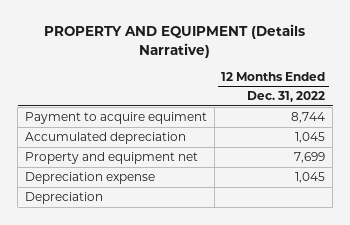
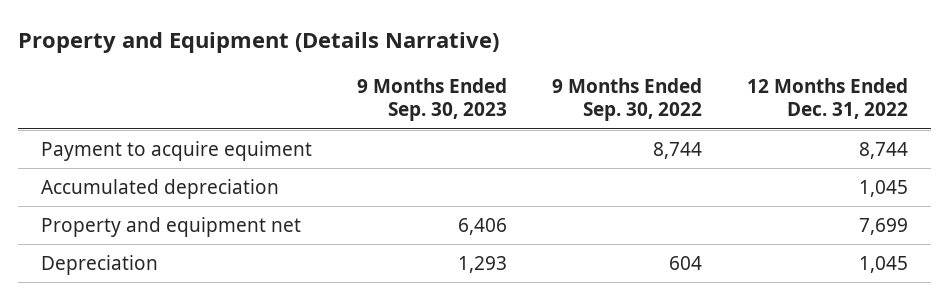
[44,24,306,58] PROPERTY AND EQUIPMENT (Details Narrative) -> [18,31,500,53] Property and Equipment (Details Narrative)
none -> [356,77,507,122] 9 Months Ended Sep. 30, 2023
none -> [552,77,703,122] 9 Months Ended Sep. 30, 2022
[24,192,103,205] Depreciation -> none
[24,172,155,185] Depreciation expense -> [40,254,158,275] Depreciation

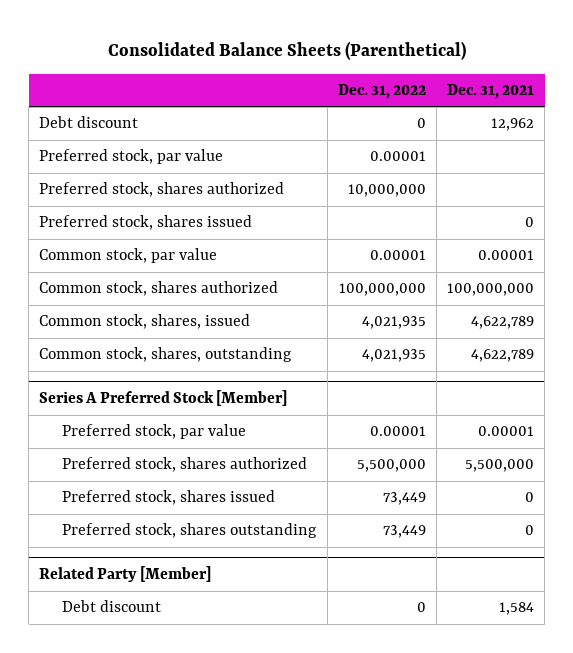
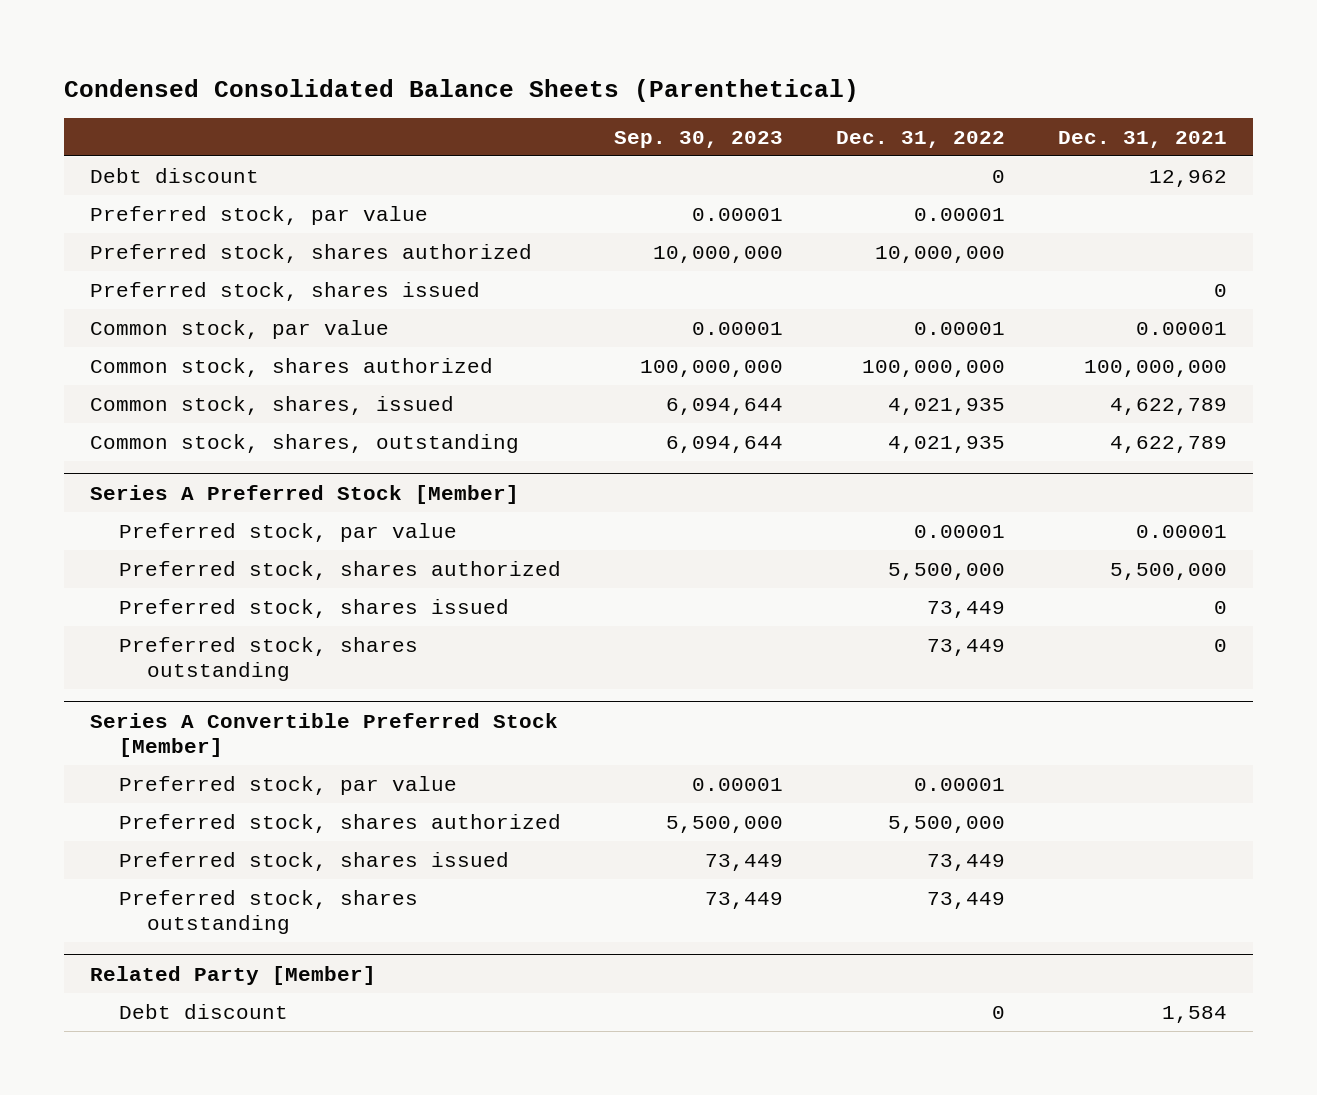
[107,41,466,61] Consolidated Balance Sheets (Parenthetical) -> [63,78,859,102] Condensed Consolidated Balance Sheets (Parenthetical)
none -> [613,130,783,148] Sep. 30, 2023
none -> [90,712,559,757] Series A Convertible Preferred Stock [Member]
none -> [118,776,457,796] Preferred stock, par value
none -> [118,814,561,834] Preferred stock, shares authorized
none -> [118,852,509,872] Preferred stock, shares issued
none -> [118,890,418,935] Preferred stock, shares outstanding

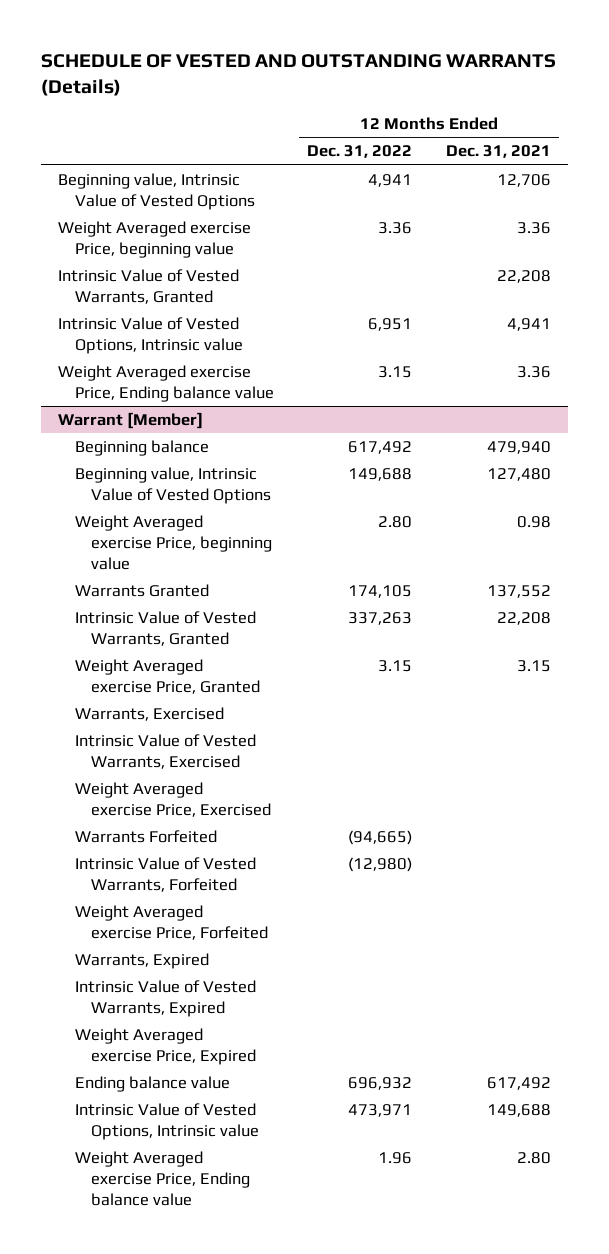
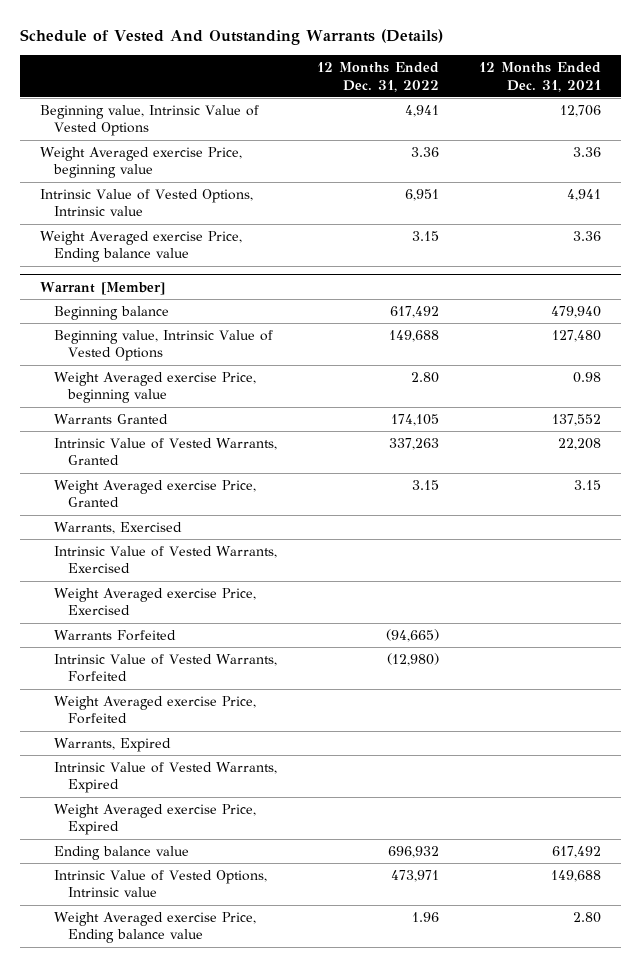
[41,54,557,97] SCHEDULE OF VESTED AND OUTSTANDING WARRANTS (Details) -> [19,29,443,46] Schedule of Vested And Outstanding Warrants (Details)
[57,269,239,305] Intrinsic Value of Vested Warrants, Granted -> none

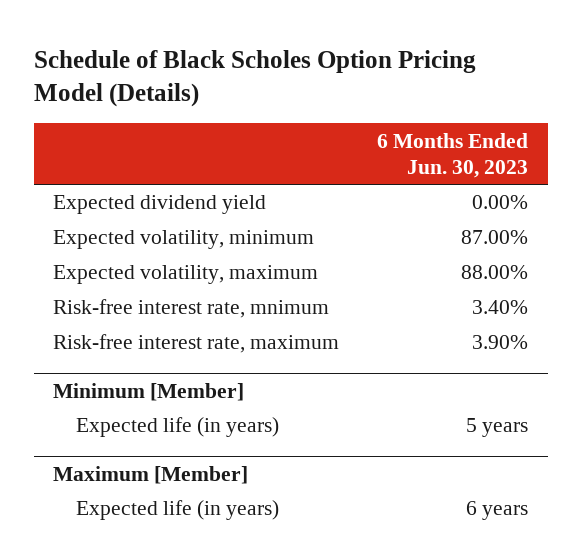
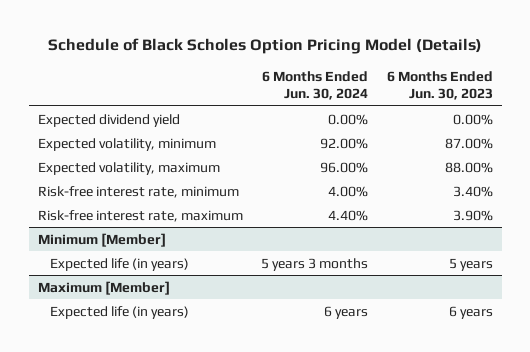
none -> [262,70,369,101] 6 Months Ended Jun. 30, 2024
[53,299,330,319] Risk-free interest rate, mnimum -> [37,185,239,198] Risk-free interest rate, minimum

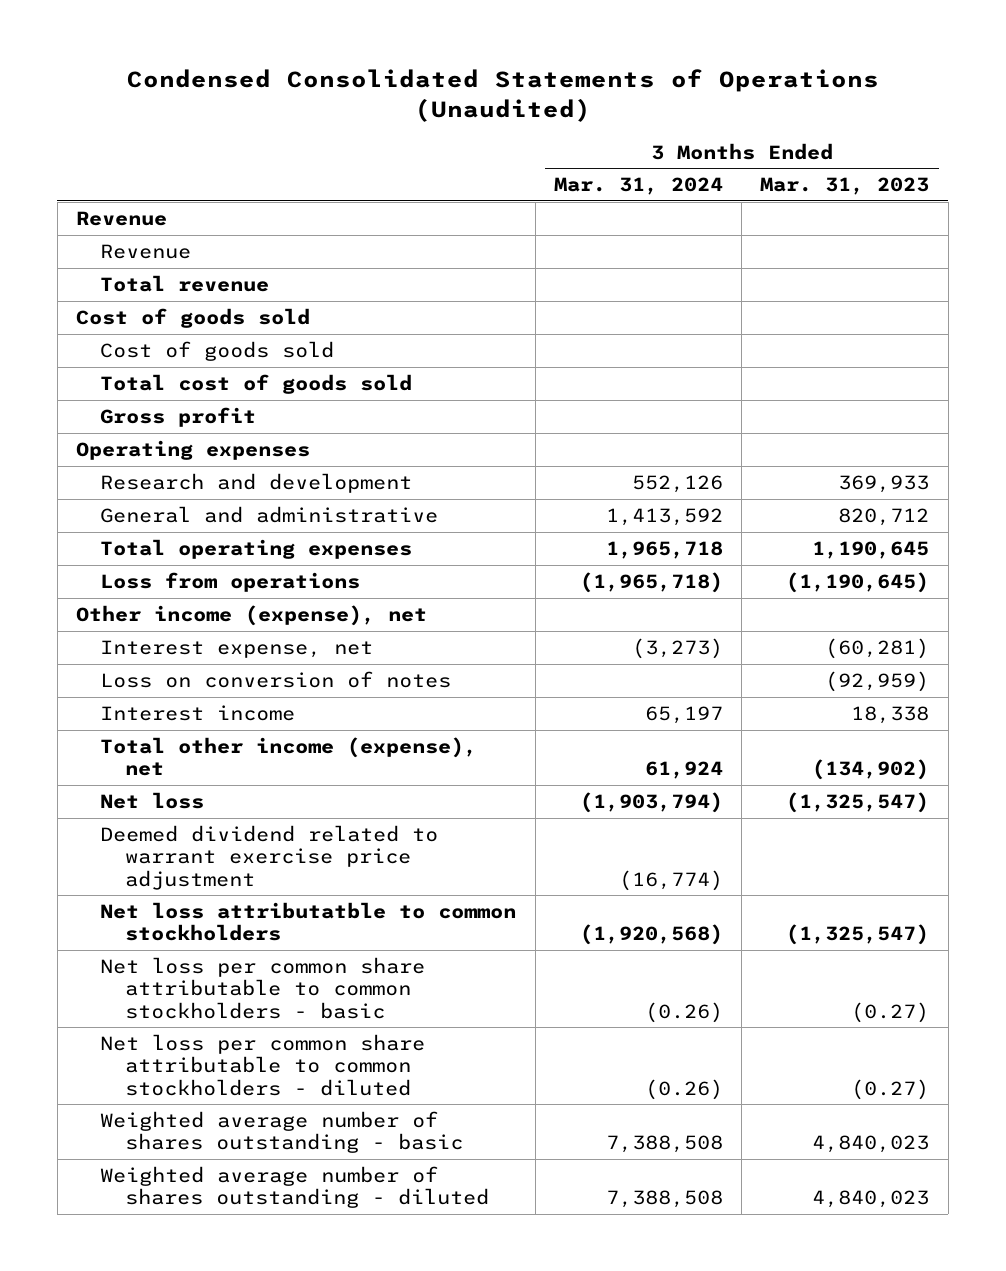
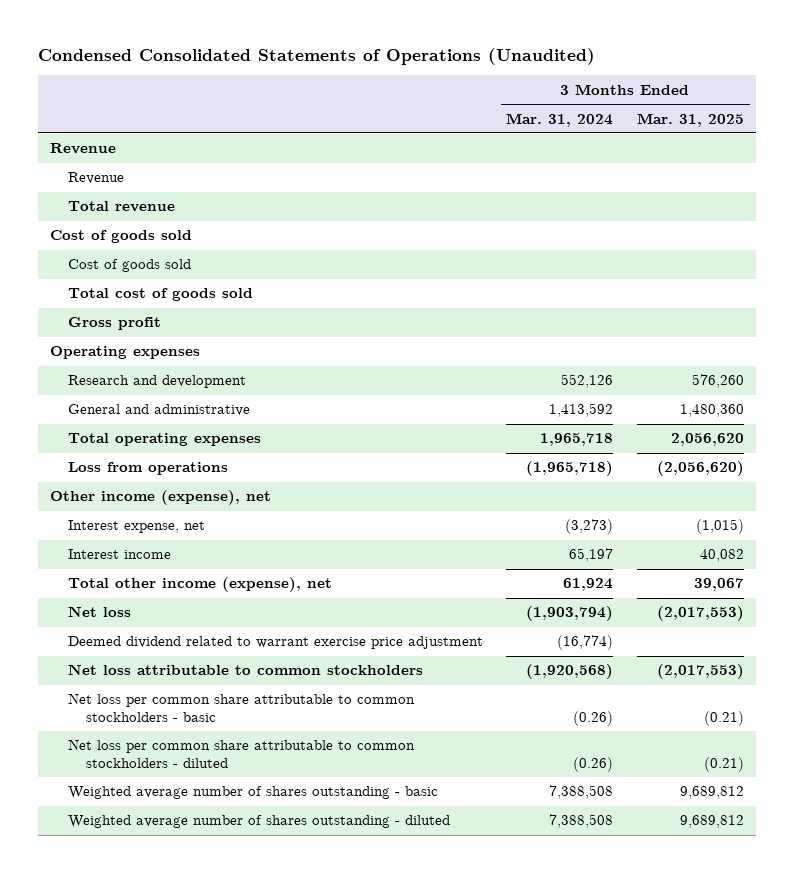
[760,177,930,196] Mar. 31, 2023 -> none
none -> [637,112,745,127] Mar. 31, 2025
[100,670,452,688] Loss on conversion of notes -> none
[100,901,517,942] Net loss attributatble to common stockholders -> [67,664,423,676] Net loss attributable to common stockholders

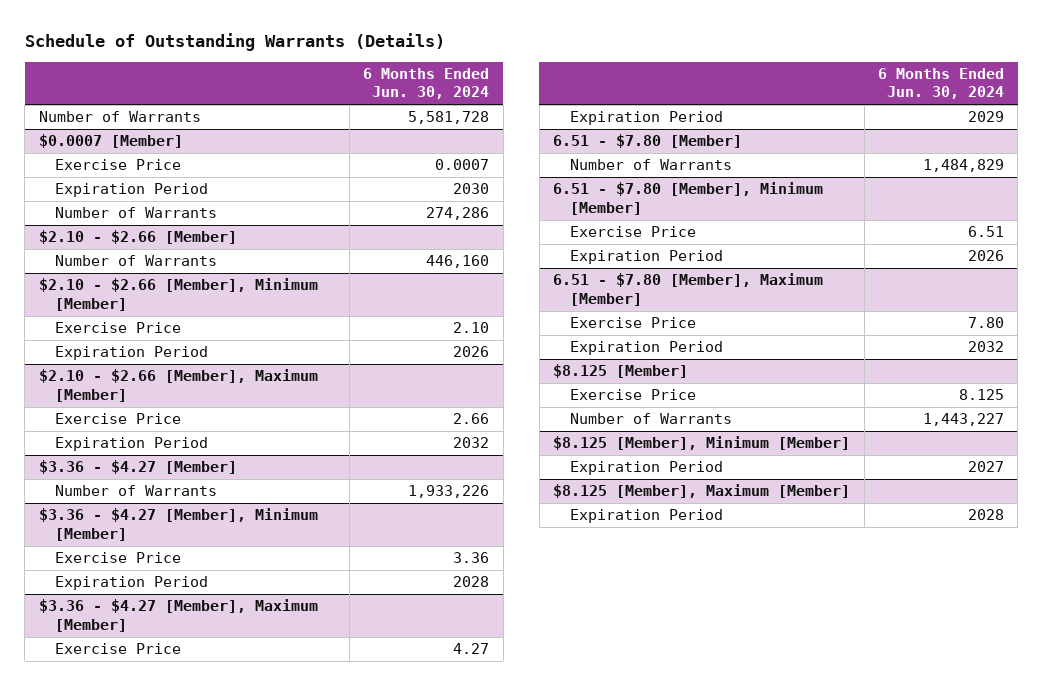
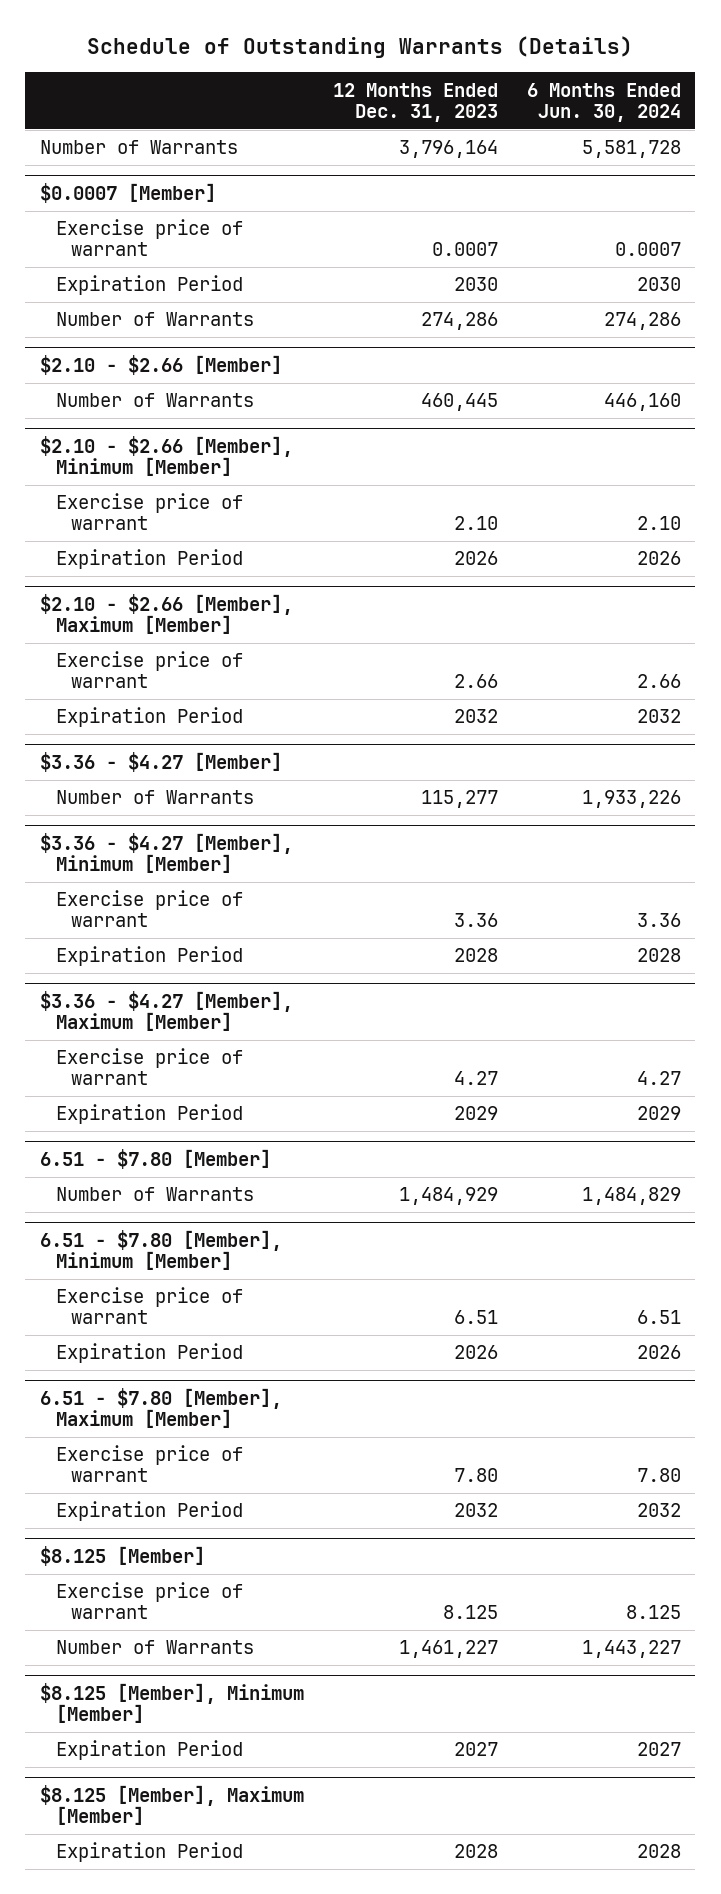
none -> [332,82,498,122] 12 Months Ended Dec. 31, 2023
[55,159,182,171] Exercise Price -> [55,219,243,257] Exercise price of warrant
[55,322,182,334] Exercise Price -> [55,493,243,531] Exercise price of warrant
[55,413,182,425] Exercise Price -> [55,651,243,689] Exercise price of warrant
[55,552,182,564] Exercise Price -> [55,890,243,928] Exercise price of warrant
[55,643,182,655] Exercise Price -> [55,1048,243,1086] Exercise price of warrant
[569,226,696,238] Exercise Price -> [55,1287,243,1325] Exercise price of warrant
[569,317,696,329] Exercise Price -> [55,1445,243,1483] Exercise price of warrant
[569,389,696,401] Exercise Price -> [55,1582,243,1620] Exercise price of warrant

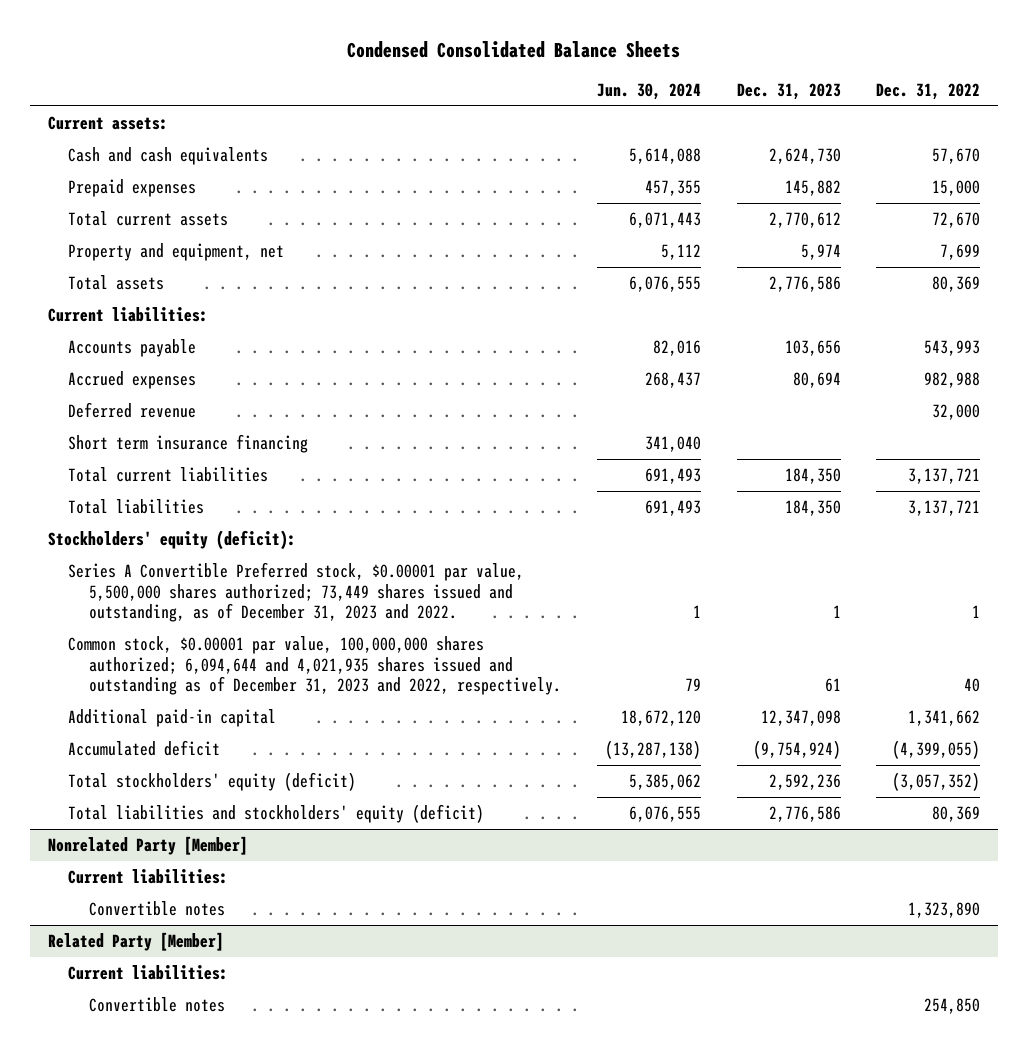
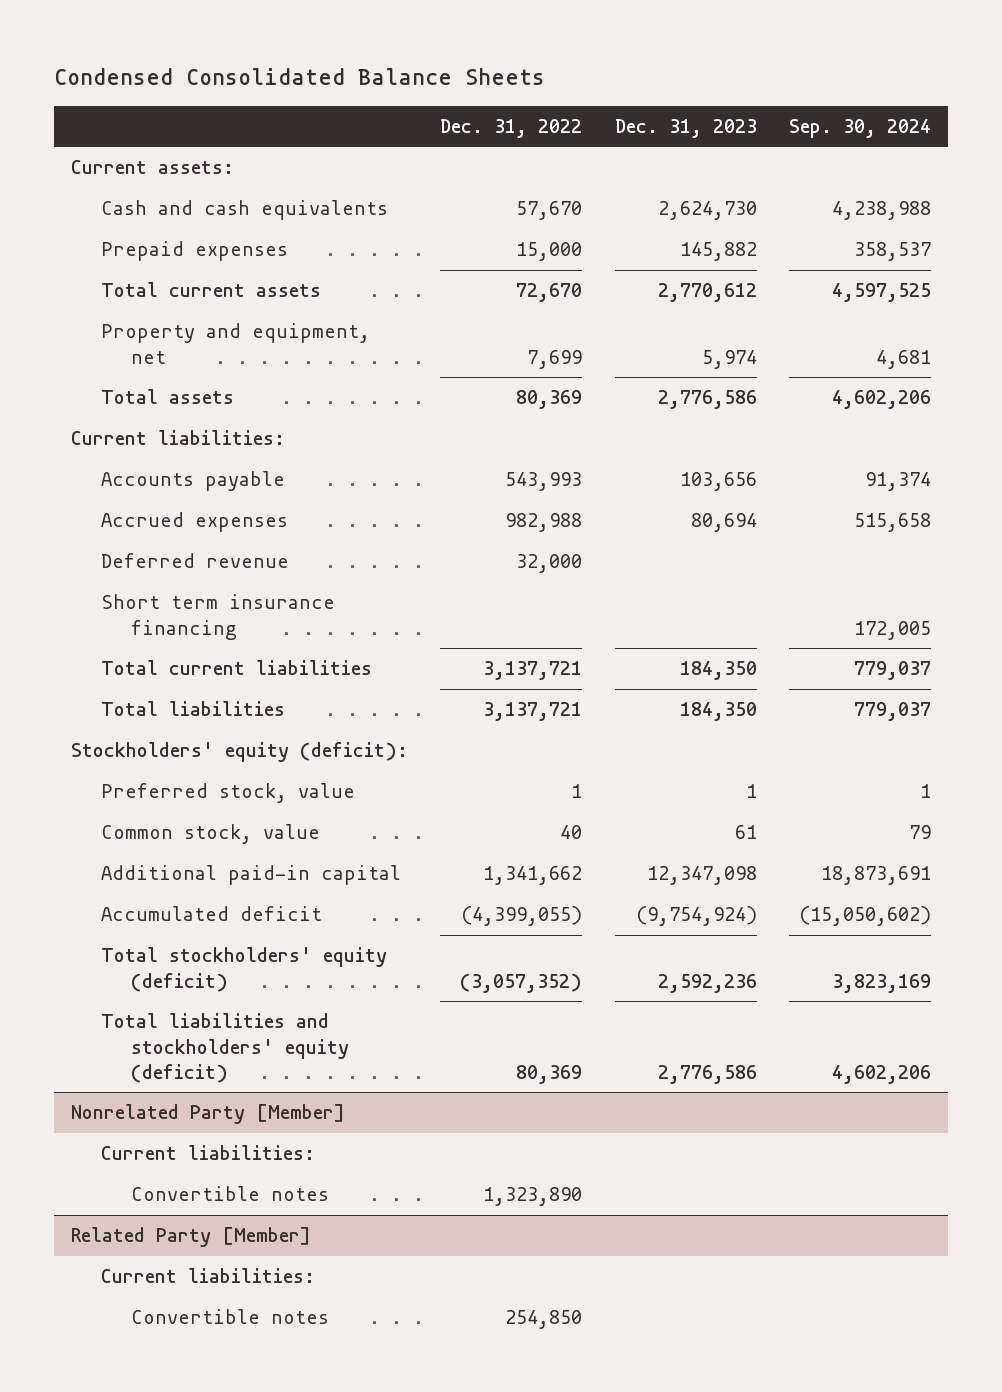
[597,83,702,101] Jun. 30, 2024 -> none
none -> [789,118,932,138] Sep. 30, 2024
[68,561,525,623] Series A Convertible Preferred stock, $0.00001 par value, 5,500,000 shares authorized; 73,449 shares issued and outstanding, as of December 31, 2023 and 2022. -> [100,783,355,804] Preferred stock, value
[68,635,562,696] Common stock, $0.00001 par value, 100,000,000 shares authorized; 6,094,644 and 4,021,935 shares issued and outstanding as of December 31, 2023 and 2022, respectively. -> [100,824,320,845] Common stock, value

